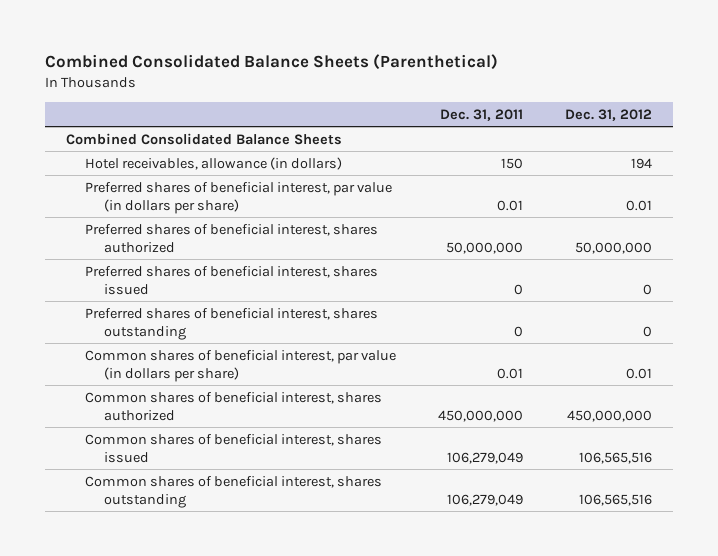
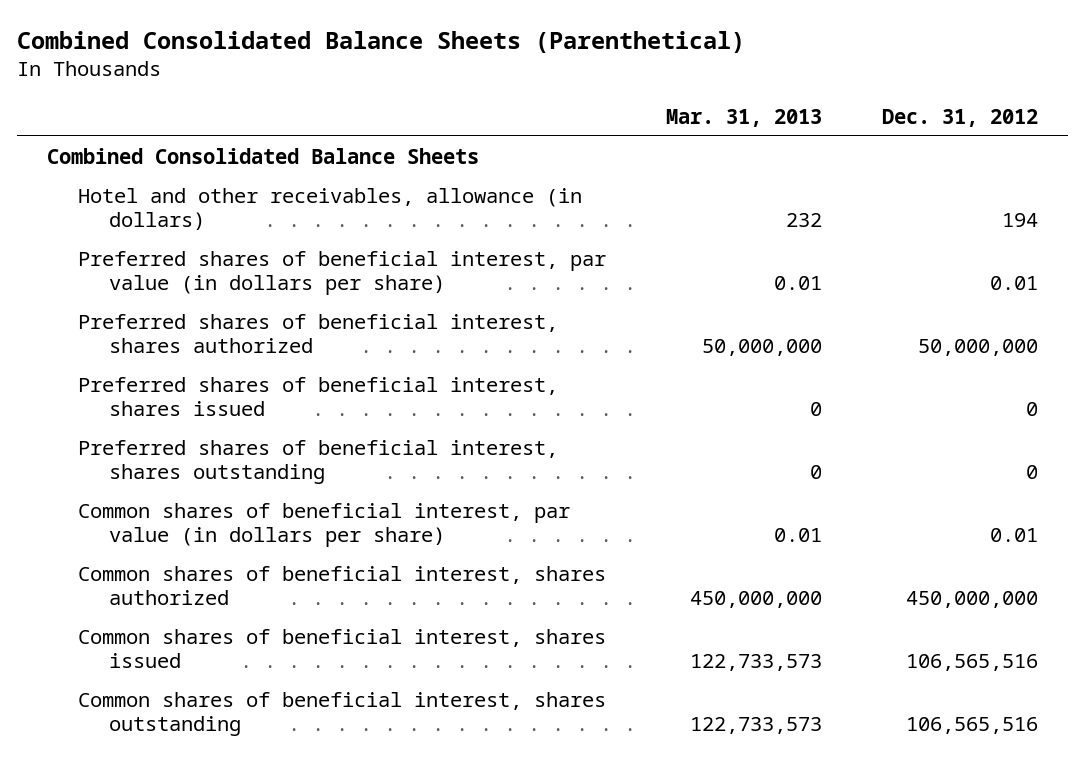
[439,108,523,121] Dec. 31, 2011 -> none
none -> [665,108,822,127] Mar. 31, 2013
[84,156,342,170] Hotel receivables, allowance (in dollars) -> [78,187,583,231] Hotel and other receivables, allowance (in dollars)

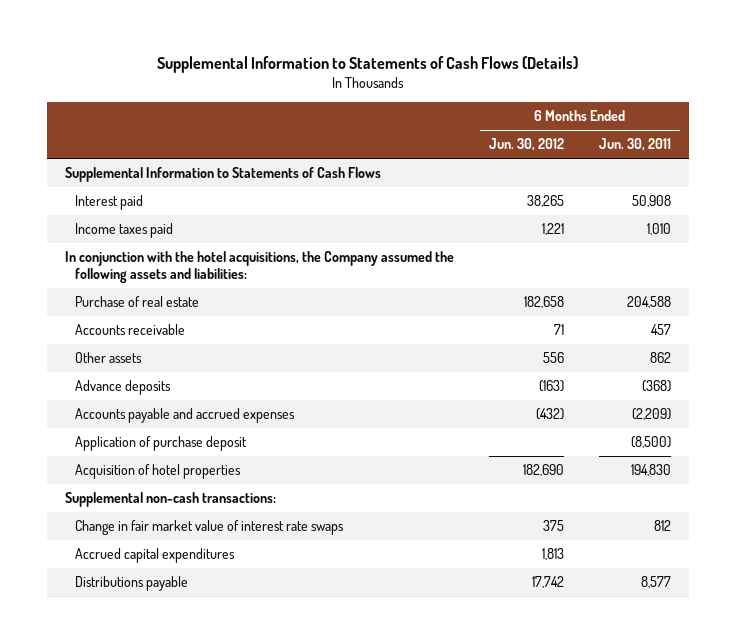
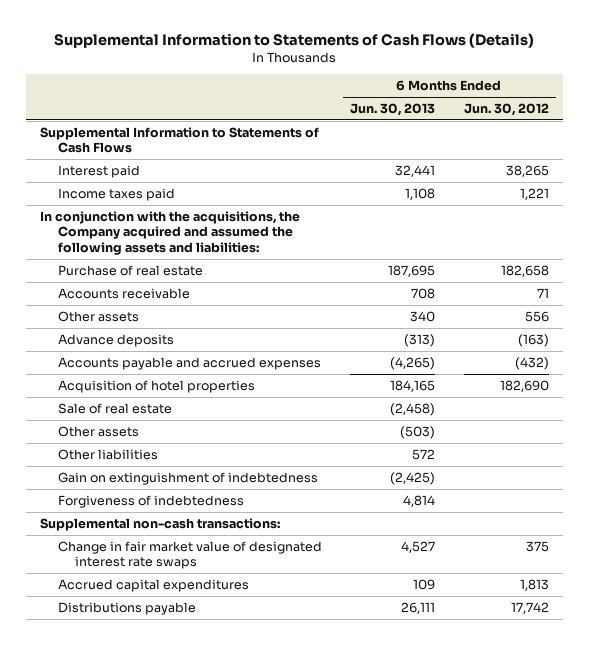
[599,138,672,152] Jun. 30, 2011 -> none
none -> [350,102,436,116] Jun. 30, 2013
[64,251,454,284] In conjunction with the hotel acquisitions, the Company assumed the following assets and liabilities: -> [40,210,301,256] In conjunction with the acquisitions, the Company acquired and assumed the following assets and liabilities:
[75,436,248,452] Application of purchase deposit -> none
none -> [57,402,172,414] Sale of real estate
none -> [57,425,139,437] Other assets
none -> [57,448,158,460] Other liabilities
none -> [57,471,318,485] Gain on extinguishment of indebtedness
none -> [57,494,244,508] Forgiveness of indebtedness
[75,520,345,536] Change in fair market value of interest rate swaps -> [57,540,322,570] Change in fair market value of designated interest rate swaps

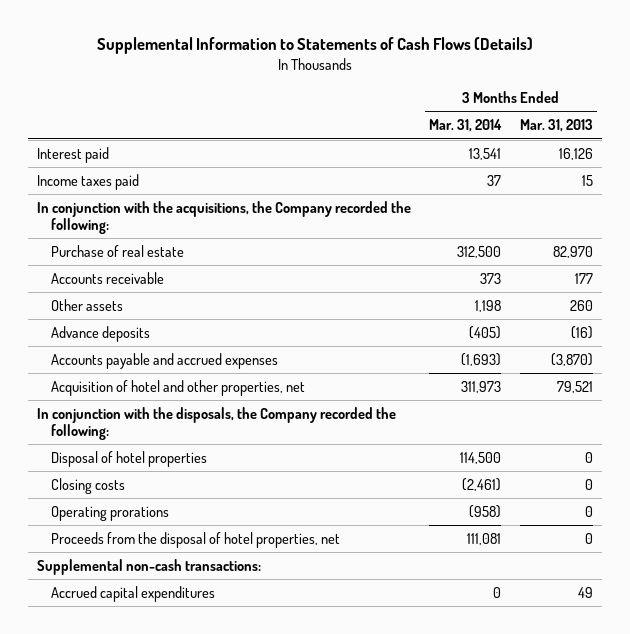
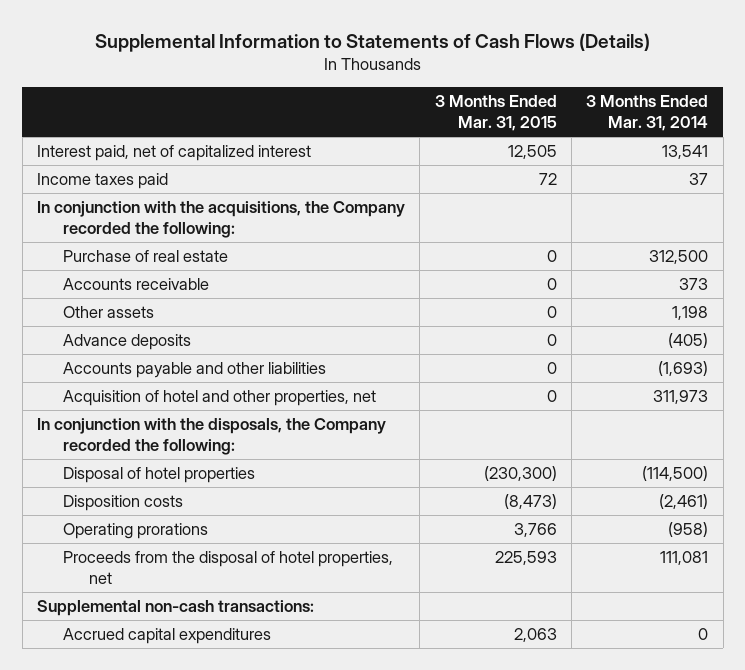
[519,119,593,133] Mar. 31, 2013 -> none
none -> [434,94,557,132] 3 Months Ended Mar. 31, 2015
[36,146,109,163] Interest paid -> [36,145,311,162] Interest paid, net of capitalized interest
[50,352,278,369] Accounts payable and accrued expenses -> [63,362,327,379] Accounts payable and other liabilities
[460,451,502,464] 114,500 -> [642,466,709,482] (114,500)
[50,477,125,494] Closing costs -> [63,495,184,512] Disposition costs

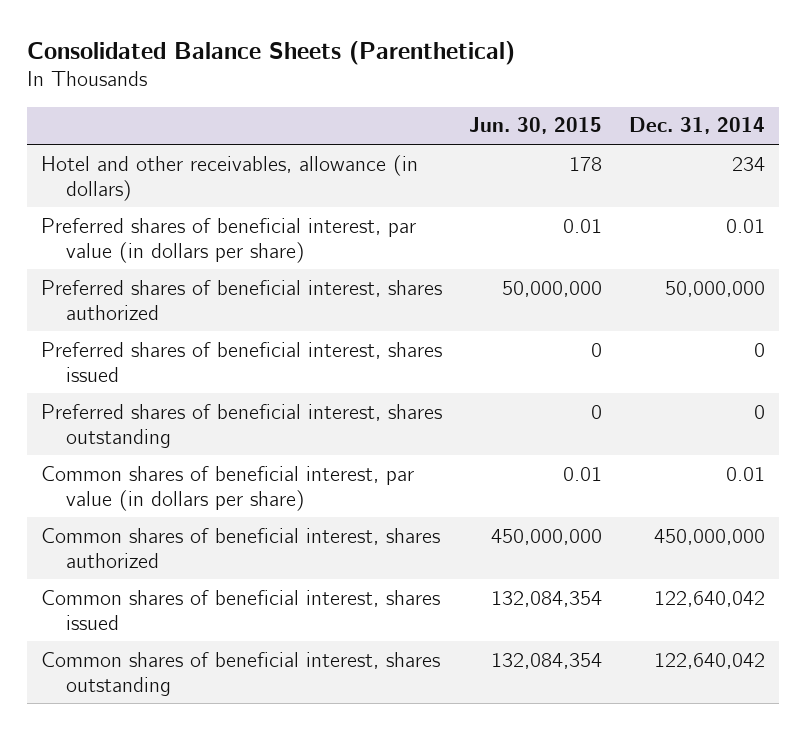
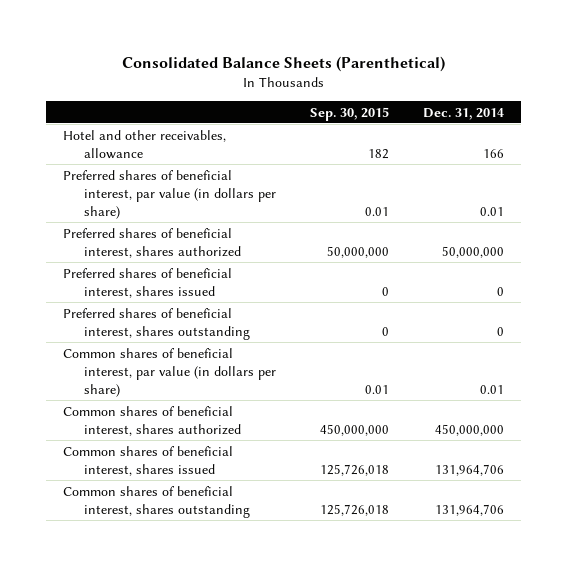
[469,117,603,135] Jun. 30, 2015 -> none
none -> [309,106,389,121] Sep. 30, 2015
[40,154,418,201] Hotel and other receivables, allowance (in dollars) -> [62,129,226,159] Hotel and other receivables, allowance
[732,156,766,171] 234 -> [483,148,505,158] 166
[654,590,766,607] 122,640,042 -> [435,463,505,476] 131,964,706
[654,652,766,669] 122,640,042 -> [435,503,505,516] 131,964,706

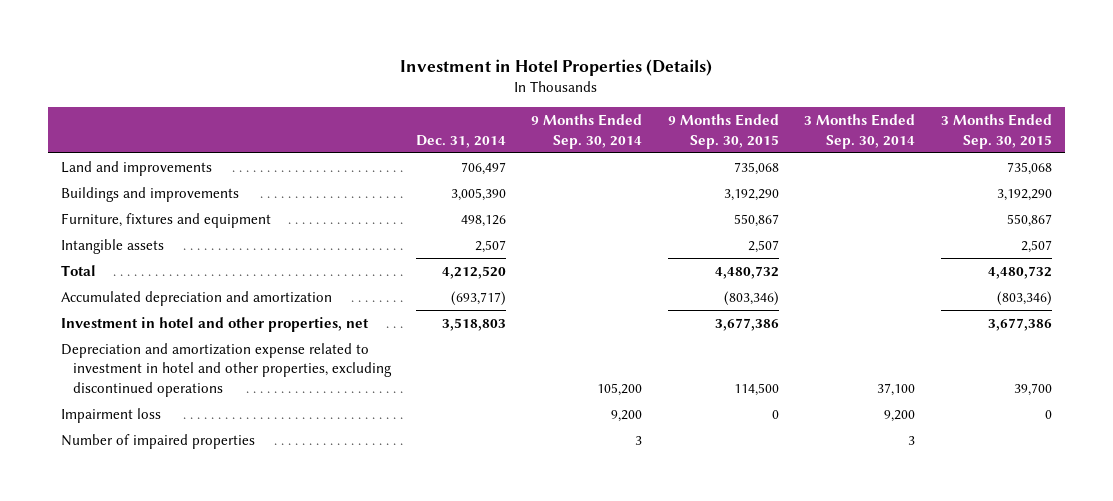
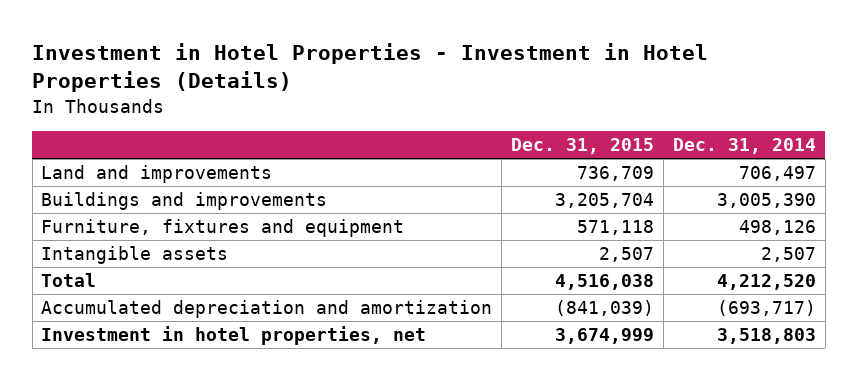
[400,58,713,76] Investment in Hotel Properties (Details) -> [32,43,709,93] Investment in Hotel Properties - Investment in Hotel Properties (Details)
[531,114,643,149] 9 Months Ended Sep. 30, 2014 -> none
[667,114,779,149] 9 Months Ended Sep. 30, 2015 -> none
[804,114,916,149] 3 Months Ended Sep. 30, 2014 -> none
[940,114,1052,149] 3 Months Ended Sep. 30, 2015 -> none
none -> [511,138,655,155] Dec. 31, 2015
[61,342,392,397] Depreciation and amortization expense related to investment in hotel and other properties, excluding discontinued operations -> none
[61,407,162,423] Impairment loss -> none
[61,433,256,449] Number of impaired properties -> none
[61,316,370,332] Investment in hotel and other properties, net -> [41,326,427,346] Investment in hotel properties, net

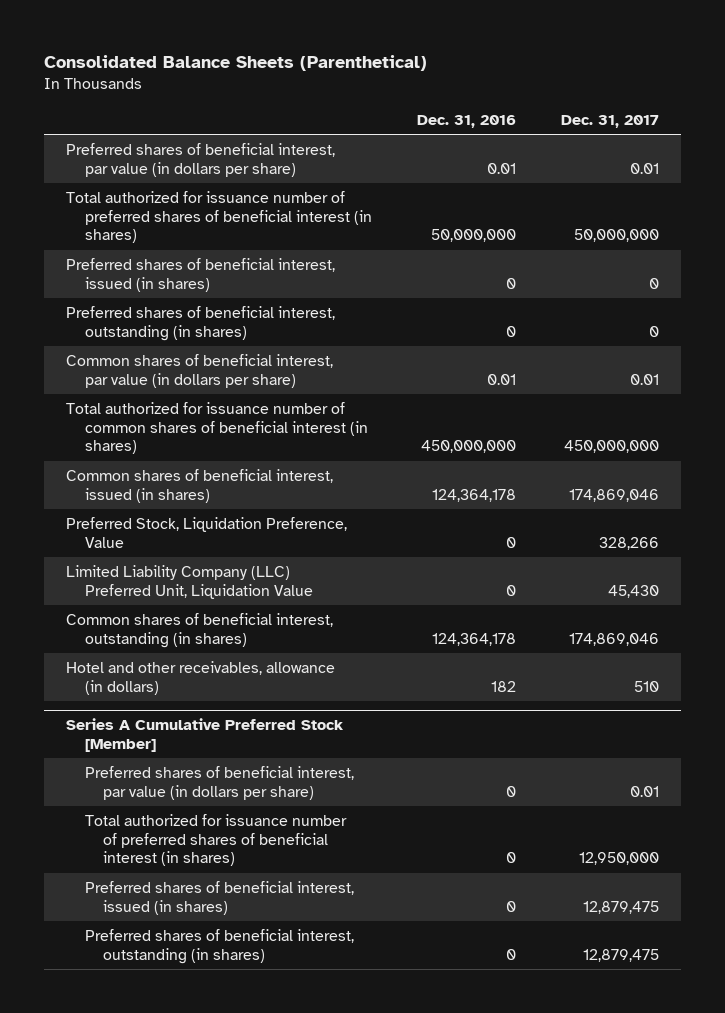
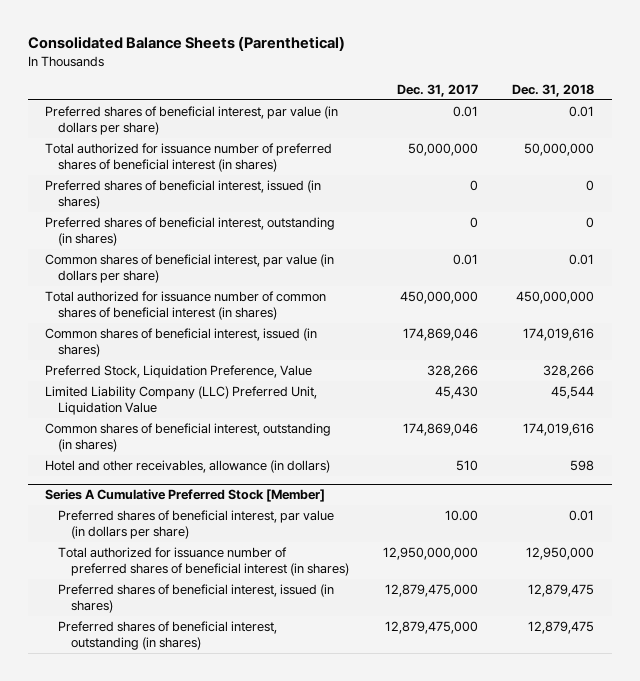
[416,114,516,128] Dec. 31, 2016 -> none
none -> [512,83,595,97] Dec. 31, 2018
[629,785,659,797] 0.01 -> [445,510,479,522] 10.00
[578,852,659,866] 12,950,000 -> [383,547,479,561] 12,950,000,000
[582,900,659,914] 12,879,475 -> [385,584,479,598] 12,879,475,000
[582,948,659,962] 12,879,475 -> [385,621,479,635] 12,879,475,000

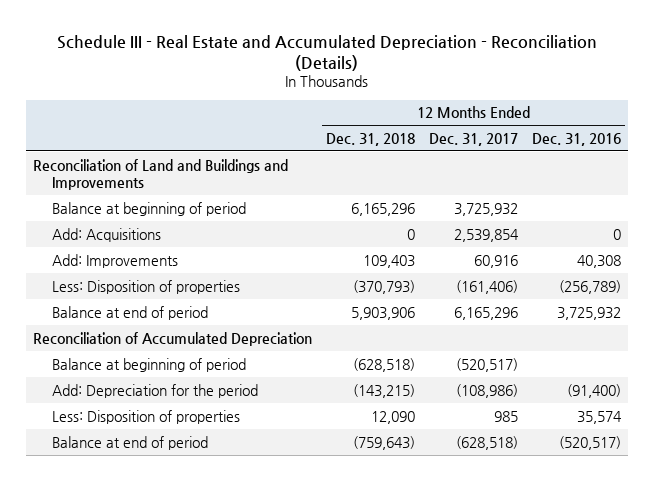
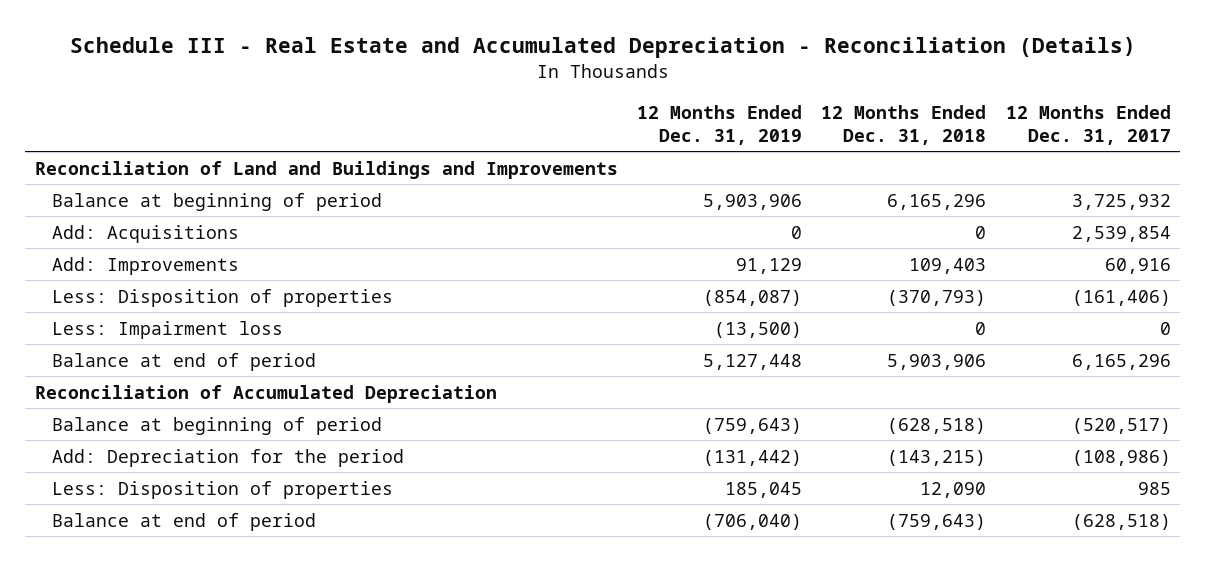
[532,132,622,146] Dec. 31, 2016 -> none
none -> [637,104,803,145] 12 Months Ended Dec. 31, 2019
none -> [51,320,283,339] Less: Impairment loss

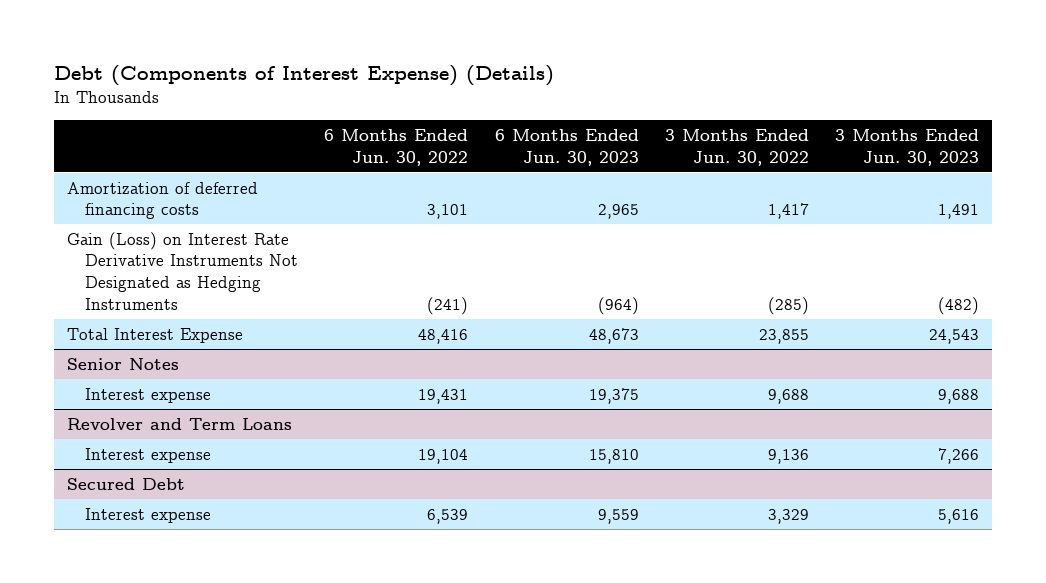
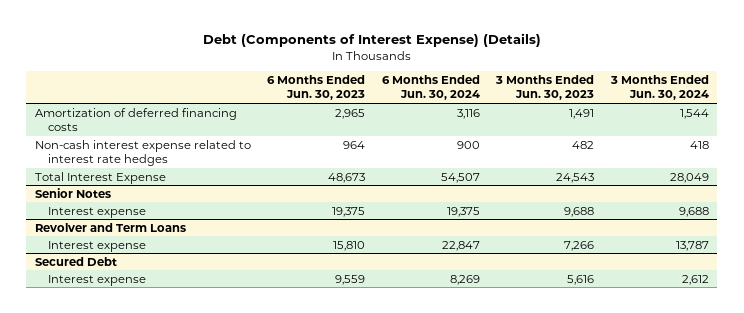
[324,129,469,166] 6 Months Ended Jun. 30, 2022 -> none
[664,129,809,166] 3 Months Ended Jun. 30, 2022 -> none
none -> [381,74,480,101] 6 Months Ended Jun. 30, 2024
none -> [609,74,709,101] 3 Months Ended Jun. 30, 2024
[66,231,299,310] Gain (Loss) on Interest Rate Derivative Instruments Not Designated as Hedging Instruments -> none
none -> [34,139,251,167] Non-cash interest expense related to interest rate hedges

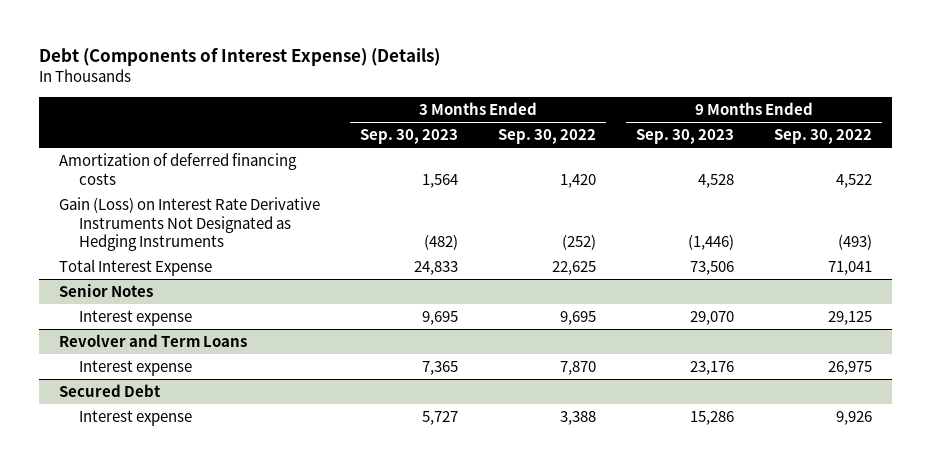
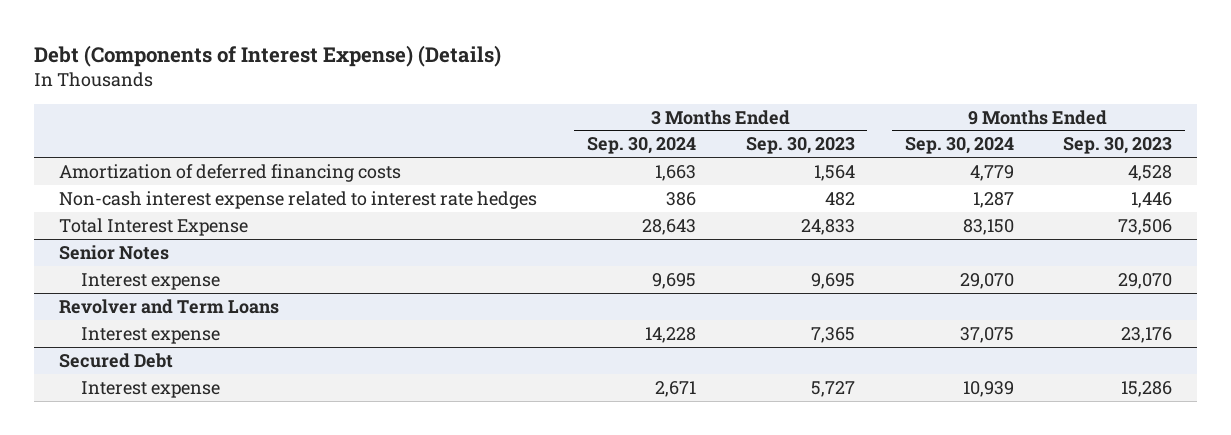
[498,129,597,145] Sep. 30, 2022 -> none
[774,129,873,145] Sep. 30, 2022 -> none
none -> [586,137,696,155] Sep. 30, 2024
none -> [904,137,1014,155] Sep. 30, 2024
[58,196,320,252] Gain (Loss) on Interest Rate Derivative Instruments Not Designated as Hedging Instruments -> none
none -> [58,190,537,209] Non-cash interest expense related to interest rate hedges

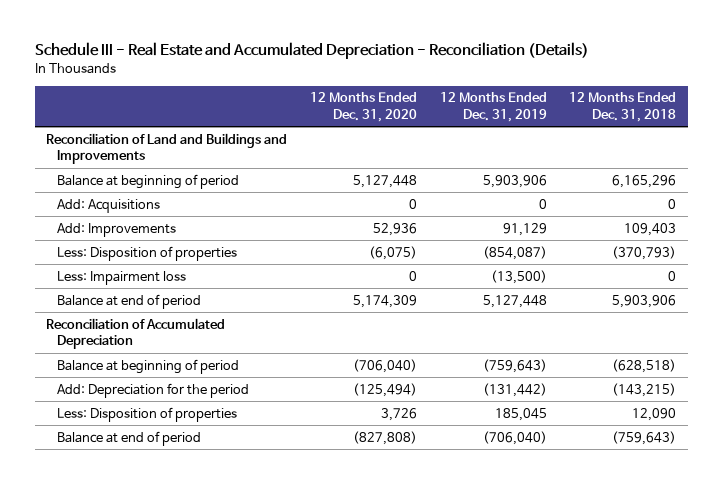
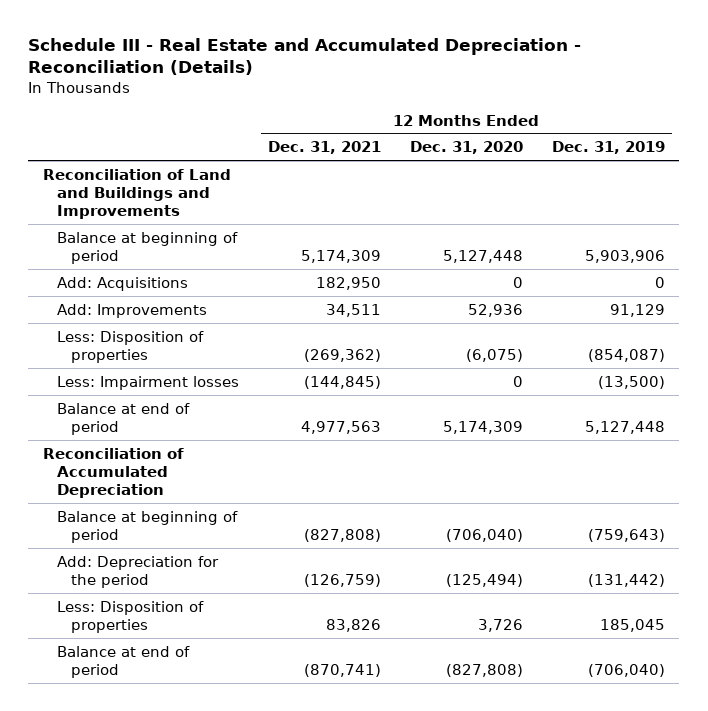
[569,92,677,123] 12 Months Ended Dec. 31, 2018 -> none
none -> [267,141,381,155] Dec. 31, 2021
[56,270,186,285] Less: Impairment loss -> [56,375,239,390] Less: Impairment losses

